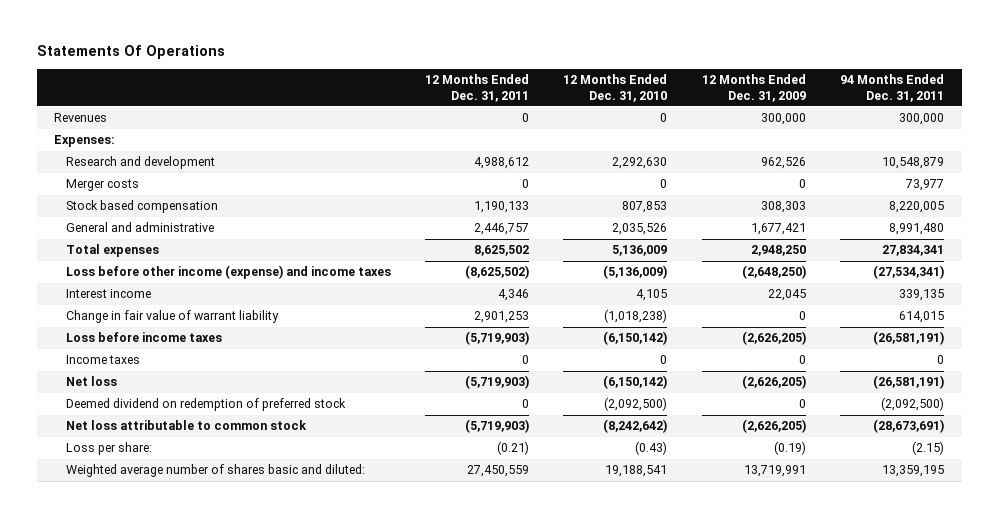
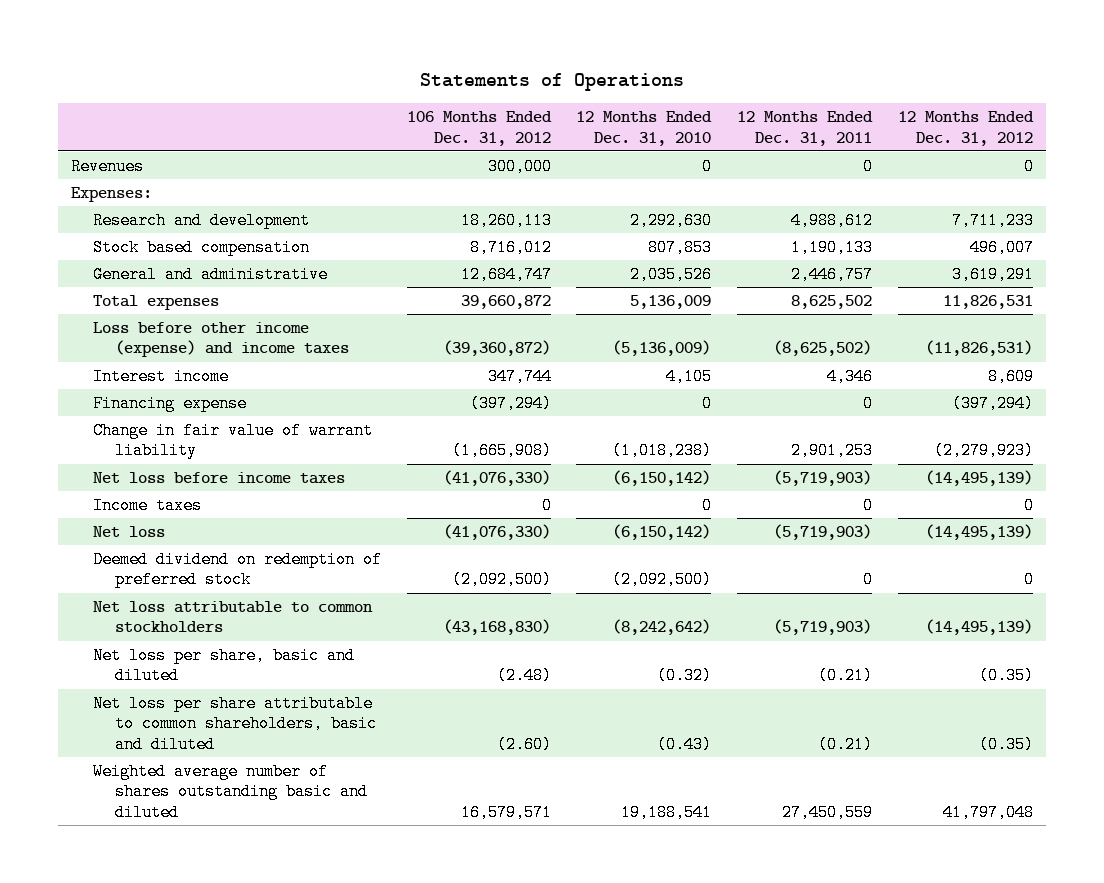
[36,45,225,60] Statements Of Operations -> [419,72,684,91] Statements of Operations
[701,73,806,102] 12 Months Ended Dec. 31, 2009 -> none
[840,73,945,102] 94 Months Ended Dec. 31, 2011 -> none
none -> [406,111,552,146] 106 Months Ended Dec. 31, 2012
none -> [897,111,1034,146] 12 Months Ended Dec. 31, 2012
[65,179,139,192] Merger costs -> none
none -> [93,394,248,412] Financing expense
[65,332,222,343] Loss before income taxes -> [93,471,346,484] Net loss before income taxes
[65,420,307,431] Net loss attributable to common stock -> [93,600,374,633] Net loss attributable to common stockholders
none -> [93,646,356,685] Net loss per share, basic and diluted
[65,442,152,456] Loss per share: -> [93,694,378,754] Net loss per share attributable to common shareholders, basic and diluted
[65,464,365,478] Weighted average number of shares basic and diluted: -> [93,762,369,822] Weighted average number of shares outstanding basic and diluted

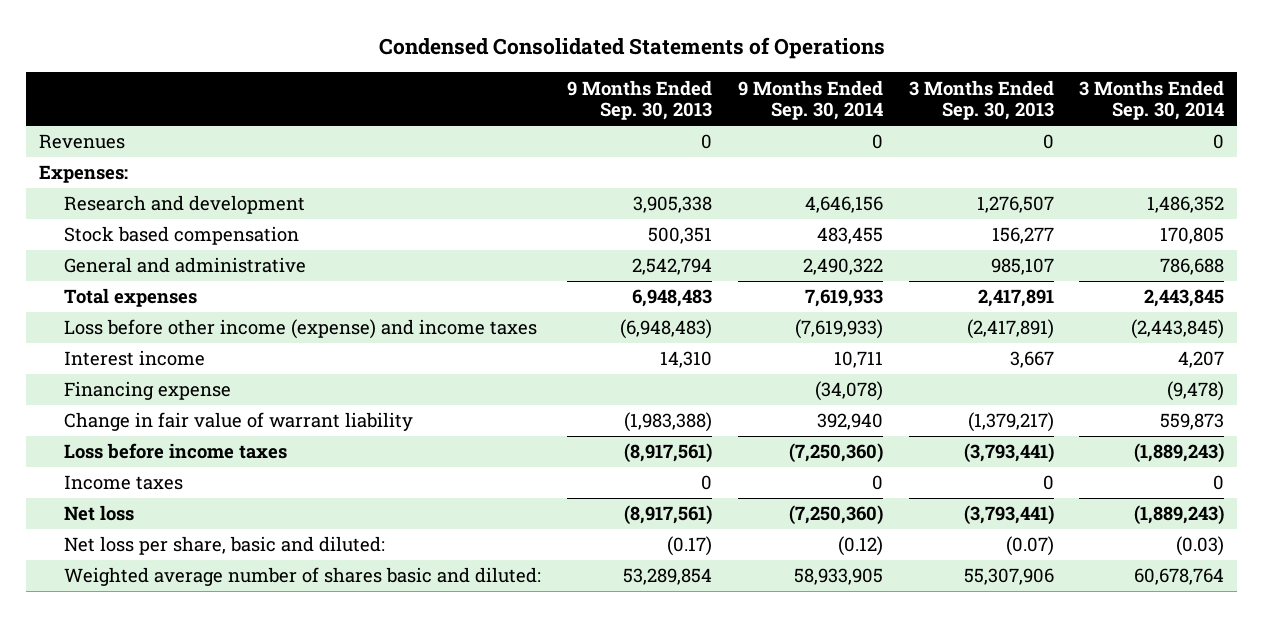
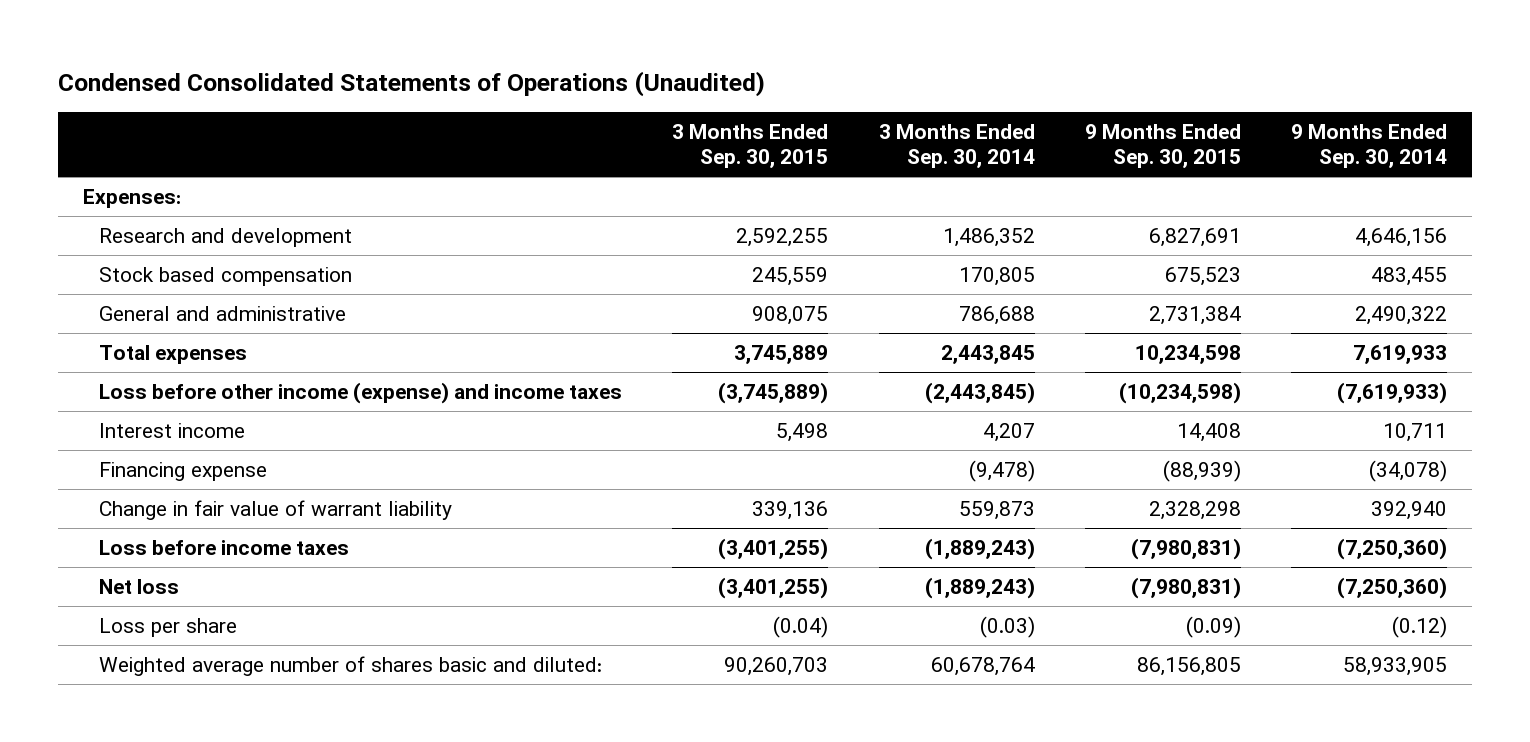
[378,37,885,60] Condensed Consolidated Statements of Operations -> [57,70,765,97] Condensed Consolidated Statements of Operations (Unaudited)
[566,79,712,120] 9 Months Ended Sep. 30, 2013 -> none
[908,79,1054,120] 3 Months Ended Sep. 30, 2013 -> none
none -> [672,123,829,169] 3 Months Ended Sep. 30, 2015
none -> [1084,123,1241,169] 9 Months Ended Sep. 30, 2015
[38,134,125,150] Revenues -> none
[64,475,184,491] Income taxes -> none
[64,536,386,556] Net loss per share, basic and diluted: -> [99,618,238,638] Loss per share

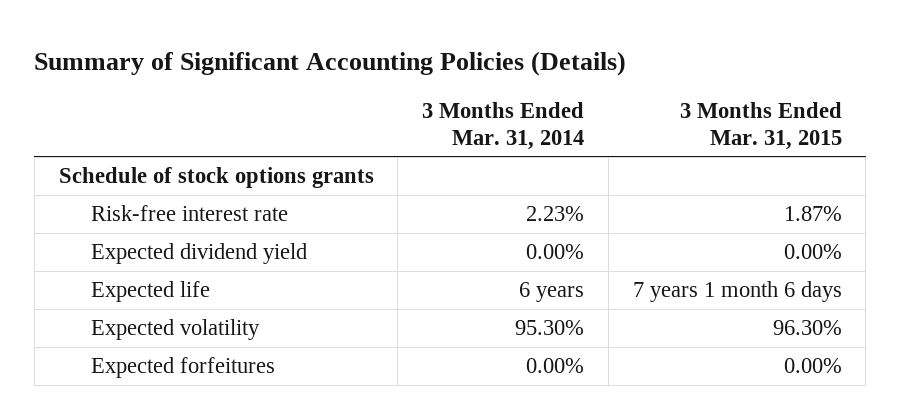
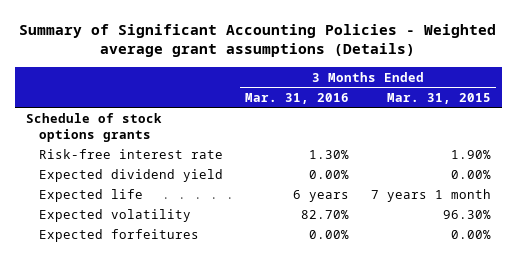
[34,50,627,76] Summary of Significant Accounting Policies (Details) -> [19,23,497,58] Summary of Significant Accounting Policies - Weighted average grant assumptions (Details)
[422,102,585,150] 3 Months Ended Mar. 31, 2014 -> none
none -> [244,92,349,104] Mar. 31, 2016
[783,206,842,222] 1.87% -> [450,149,491,159] 1.90%
[632,281,842,303] 7 years 1 month 6 days -> [370,188,491,202] 7 years 1 month

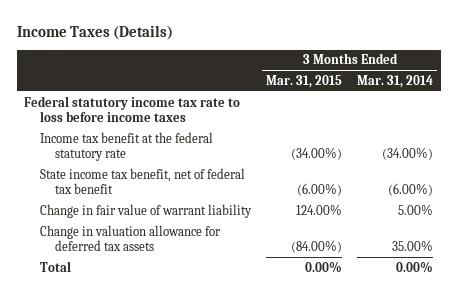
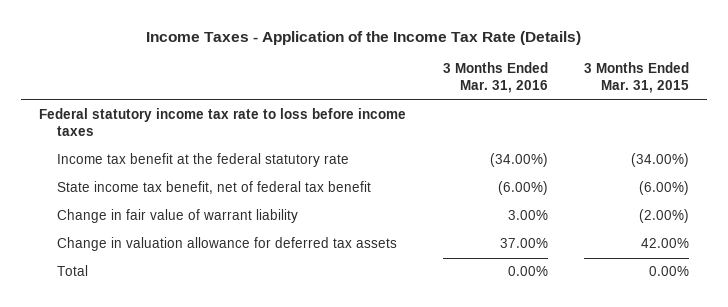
[16,24,173,40] Income Taxes (Details) -> [146,30,582,45] Income Taxes - Application of the Income Tax Rate (Details)
[357,74,434,88] Mar. 31, 2014 -> none
none -> [442,62,548,94] 3 Months Ended Mar. 31, 2016
[295,203,342,215] 124.00% -> [638,209,689,224] (2.00%)
[290,240,342,254] (84.00%) -> [640,238,689,249] 42.00%

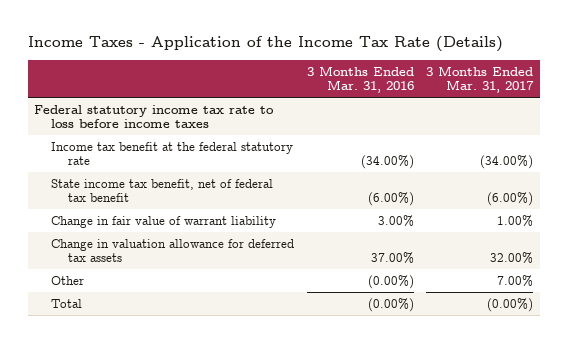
[583,62,689,94] 3 Months Ended Mar. 31, 2015 -> none
none -> [426,65,535,94] 3 Months Ended Mar. 31, 2017
none -> [51,275,85,285] Other
[507,266,548,277] 0.00% -> [367,297,414,312] (0.00%)

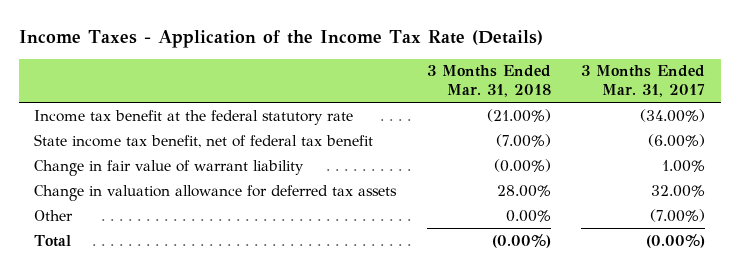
[306,65,414,94] 3 Months Ended Mar. 31, 2016 -> none
none -> [426,65,551,98] 3 Months Ended Mar. 31, 2018
[34,104,275,129] Federal statutory income tax rate to loss before income taxes -> none
[497,274,534,287] 7.00% -> [650,208,706,222] (7.00%)

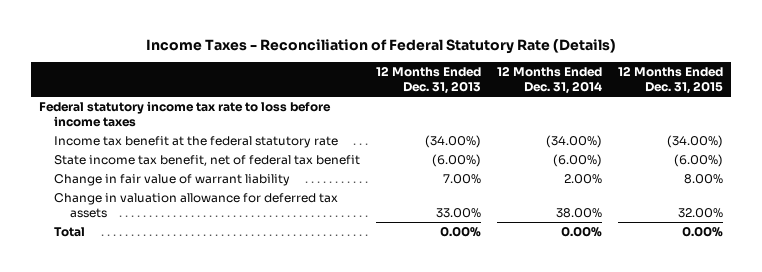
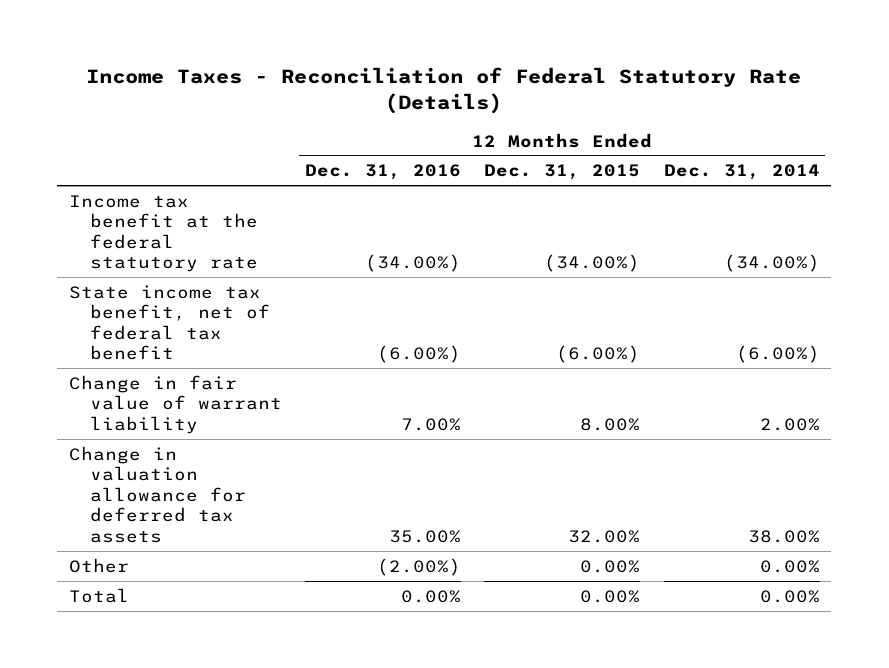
[376,66,482,95] 12 Months Ended Dec. 31, 2013 -> none
none -> [305,164,462,181] Dec. 31, 2016
[39,100,332,128] Federal statutory income tax rate to loss before income taxes -> none
none -> [69,557,130,573] Other

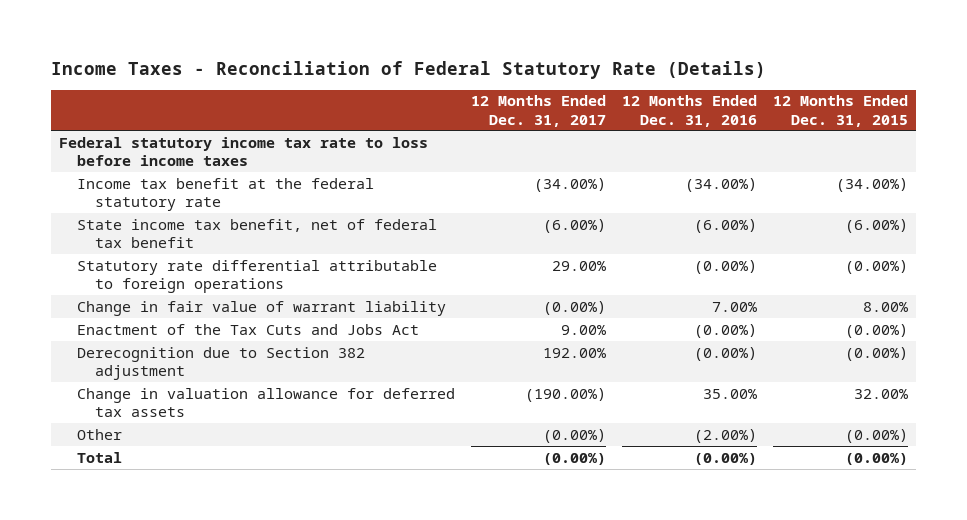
[663,164,820,181] Dec. 31, 2014 -> none
none -> [471,95,607,127] 12 Months Ended Dec. 31, 2017
none -> [59,136,429,166] Federal statutory income tax rate to loss before income taxes
none -> [77,259,438,293] Statutory rate differential attributable to foreign operations
none -> [77,323,420,335] Enactment of the Tax Cuts and Jobs Act
none -> [77,346,366,380] Derecognition due to Section 382 adjustment
[580,559,641,573] 0.00% -> [845,428,909,443] (0.00%)
[401,589,462,603] 0.00% -> [694,452,758,465] (0.00%)
[580,589,641,603] 0.00% -> [845,452,909,465] (0.00%)

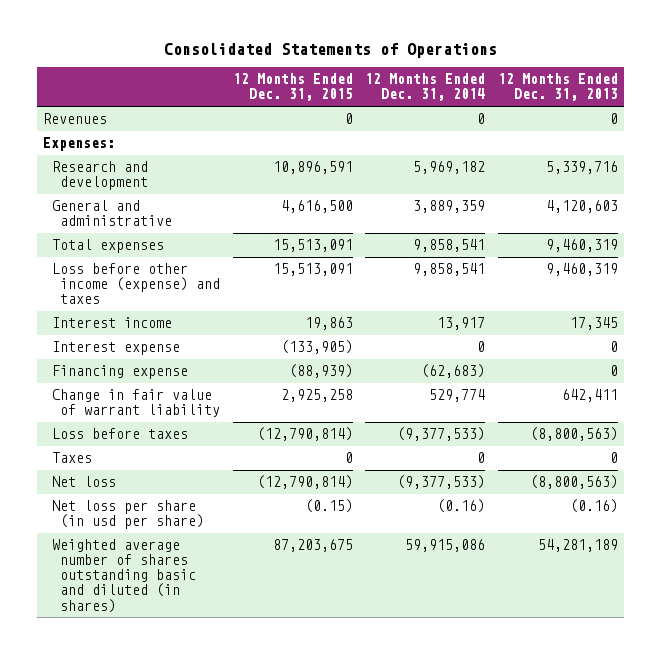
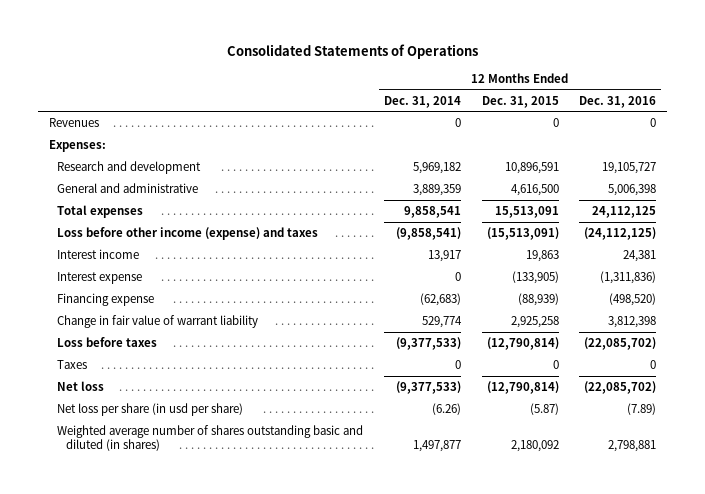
[497,73,618,102] 12 Months Ended Dec. 31, 2013 -> none
none -> [579,95,657,108] Dec. 31, 2016
[272,263,353,277] 15,513,091 -> [486,227,559,241] (15,513,091)
[413,263,486,277] 9,858,541 -> [396,227,462,241] (9,858,541)
[304,499,353,514] (0.15) -> [529,403,559,416] (5.87)
[437,499,486,514] (0.16) -> [432,403,462,416] (6.26)
[272,539,353,553] 87,203,675 -> [510,440,559,453] 2,180,092
[405,539,486,553] 59,915,086 -> [413,440,462,453] 1,497,877

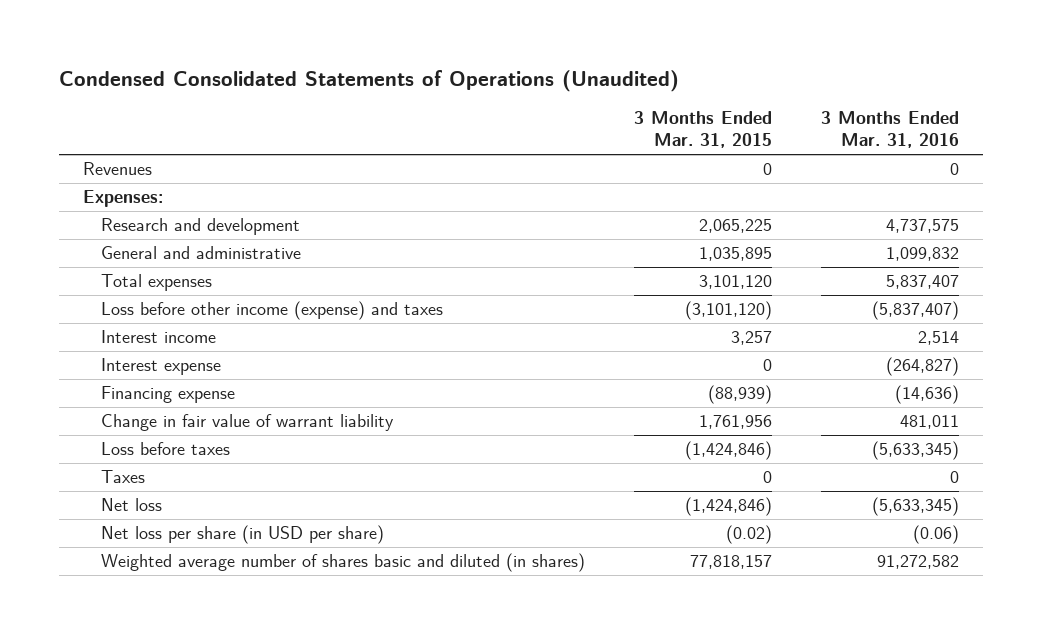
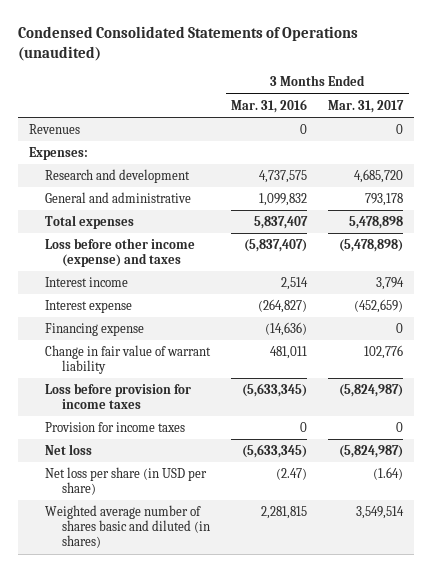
[58,70,679,93] Condensed Consolidated Statements of Operations (Unaudited) -> [17,25,358,61] Condensed Consolidated Statements of Operations (unaudited)
[634,111,773,149] 3 Months Ended Mar. 31, 2015 -> none
none -> [328,99,405,113] Mar. 31, 2017
[101,442,231,456] Loss before taxes -> [45,383,192,410] Loss before provision for income taxes
[101,470,146,484] Taxes -> [45,422,186,433] Provision for income taxes
[913,525,960,545] (0.06) -> [276,468,308,481] (2.47)
[877,555,960,570] 91,272,582 -> [261,506,308,520] 2,281,815

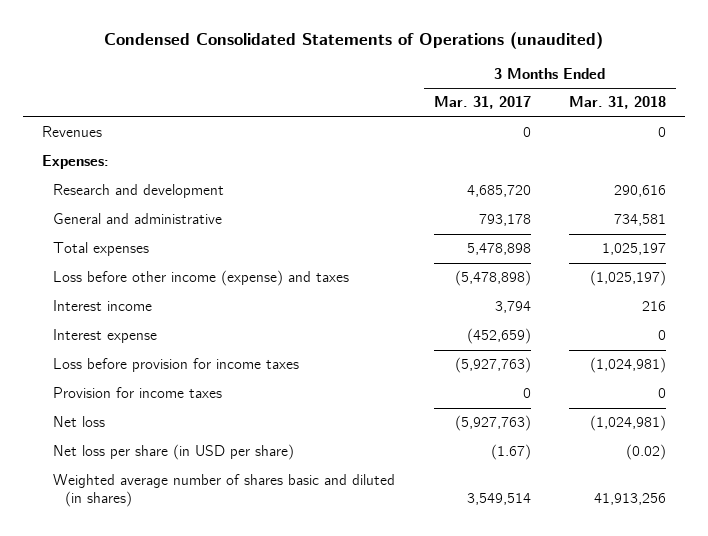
[231,98,308,113] Mar. 31, 2016 -> none
none -> [568,96,666,110] Mar. 31, 2018
[45,323,145,337] Financing expense -> none
[45,345,212,375] Change in fair value of warrant liability -> none
[339,384,404,398] (5,824,987) -> [454,357,531,374] (5,927,763)
[339,445,404,459] (5,824,987) -> [454,415,531,432] (5,927,763)
[373,467,404,481] (1.64) -> [490,444,531,461] (1.67)

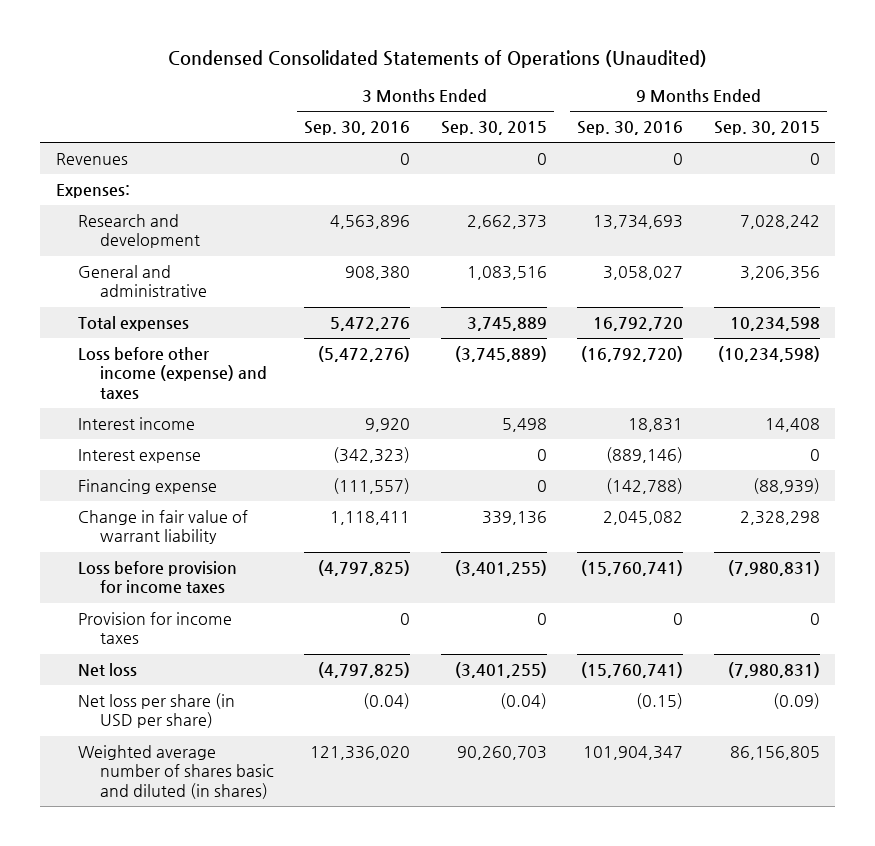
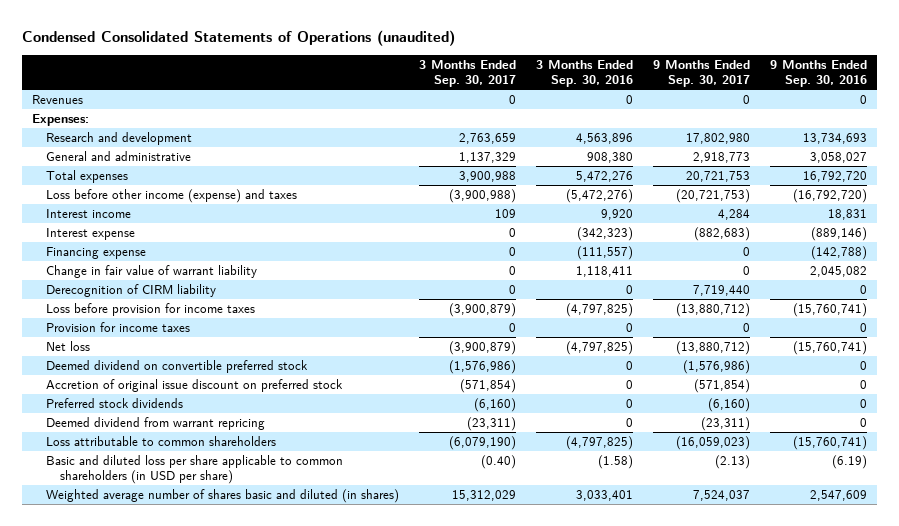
[167,50,707,69] Condensed Consolidated Statements of Operations (Unaudited) -> [22,30,456,47] Condensed Consolidated Statements of Operations (unaudited)
[440,121,547,136] Sep. 30, 2015 -> none
[713,121,820,136] Sep. 30, 2015 -> none
none -> [419,60,517,88] 3 Months Ended Sep. 30, 2017
none -> [652,60,750,88] 9 Months Ended Sep. 30, 2017
none -> [46,284,217,298] Derecognition of CIRM liability
none -> [46,360,309,374] Deemed dividend on convertible preferred stock
none -> [46,379,344,393] Accretion of original issue discount on preferred stock
none -> [46,398,184,409] Preferred stock dividends
none -> [46,417,266,431] Deemed dividend from warrant repricing
none -> [46,436,277,447] Loss attributable to common shareholders
[77,693,235,729] Net loss per share (in USD per share) -> [46,455,344,485] Basic and diluted loss per share applicable to common shareholders (in USD per share)
[363,693,411,710] (0.04) -> [597,455,633,470] (1.58)
[636,693,684,710] (0.15) -> [831,455,867,470] (6.19)
[310,746,411,761] 121,336,020 -> [575,490,633,502] 3,033,401
[583,746,684,761] 101,904,347 -> [809,490,867,502] 2,547,609

